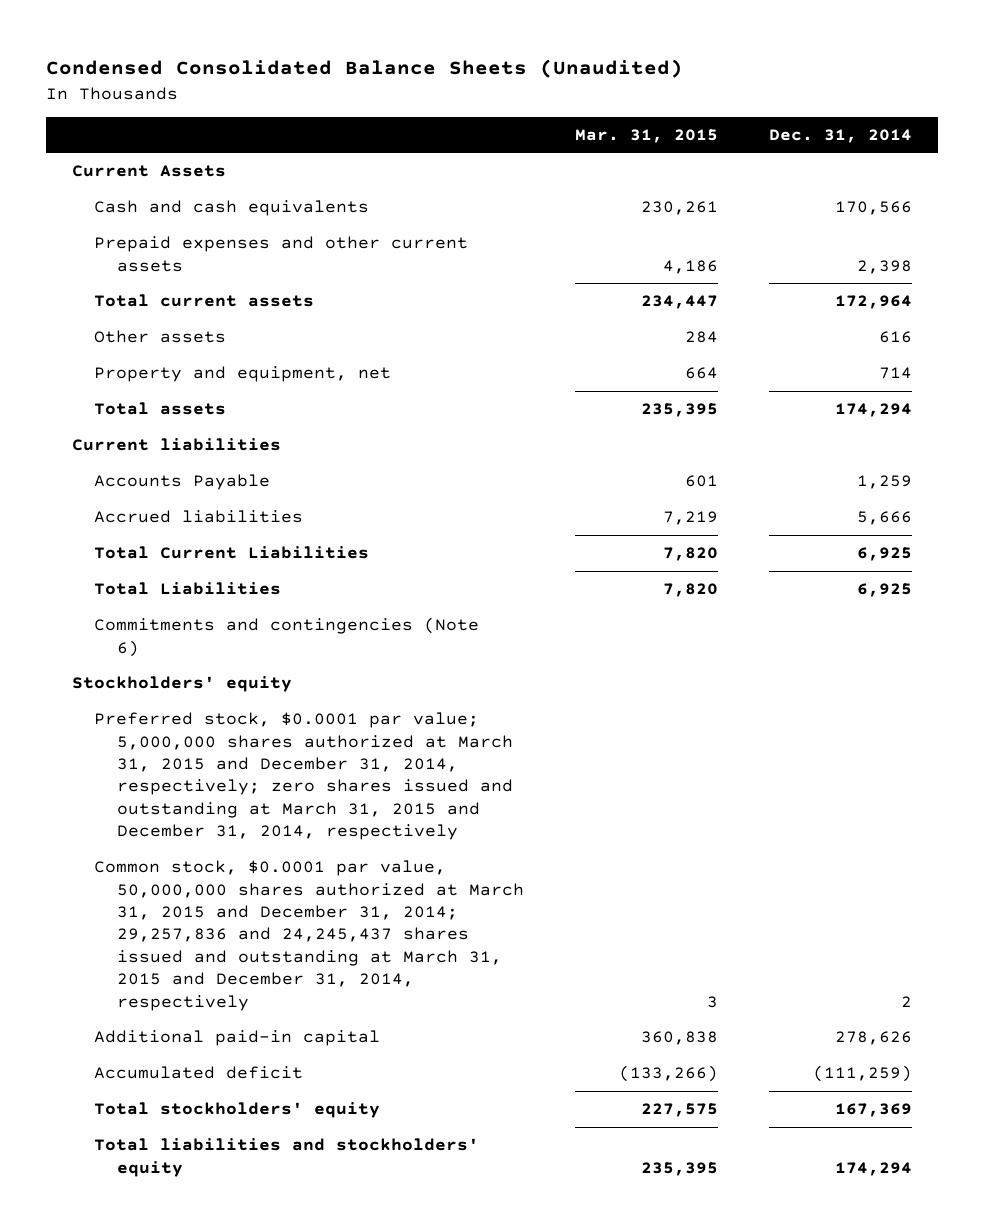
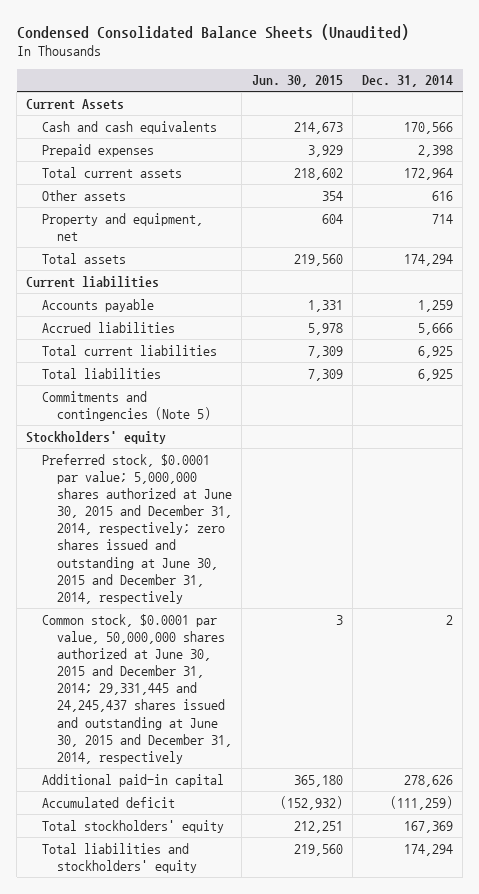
[575,128,719,143] Mar. 31, 2015 -> none
none -> [251,75,343,88] Jun. 30, 2015
[94,236,469,272] Prepaid expenses and other current assets -> [41,143,154,157] Prepaid expenses
[94,474,271,491] Accounts Payable -> [41,298,154,312] Accounts payable
[94,546,370,560] Total Current Liabilities -> [41,344,217,356] Total current liabilities
[94,582,282,596] Total Liabilities -> [41,367,161,379] Total liabilities
[94,617,480,657] Commitments and contingencies (Note 6) -> [41,390,212,421] Commitments and contingencies (Note 5)
[94,712,513,841] Preferred stock, $0.0001 par value; 5,000,000 shares authorized at March 31, 2015 and December 31, 2014, respectively; zero shares issued and outstanding at March 31, 2015 and December 31, 2014, respectively -> [41,453,233,605] Preferred stock, $0.0001 par value; 5,000,000 shares authorized at June 30, 2015 and December 31, 2014, respectively; zero shares issued and outstanding at June 30, 2015 and December 31, 2014, respectively
[94,860,524,1011] Common stock, $0.0001 par value, 50,000,000 shares authorized at March 31, 2015 and December 31, 2014; 29,257,836 and 24,245,437 shares issued and outstanding at March 31, 2015 and December 31, 2014, respectively -> [41,613,233,765] Common stock, $0.0001 par value, 50,000,000 shares authorized at June 30, 2015 and December 31, 2014; 29,331,445 and 24,245,437 shares issued and outstanding at June 30, 2015 and December 31, 2014, respectively

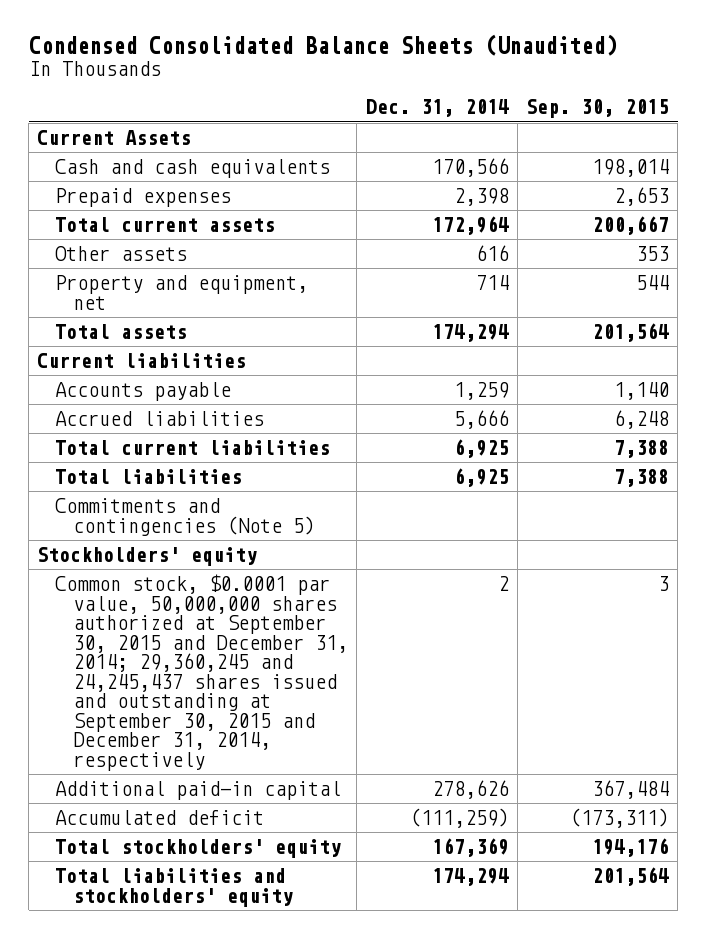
[251,75,343,88] Jun. 30, 2015 -> none
none -> [525,99,669,119] Sep. 30, 2015
[41,453,233,605] Preferred stock, $0.0001 par value; 5,000,000 shares authorized at June 30, 2015 and December 31, 2014, respectively; zero shares issued and outstanding at June 30, 2015 and December 31, 2014, respectively -> none
[41,613,233,765] Common stock, $0.0001 par value, 50,000,000 shares authorized at June 30, 2015 and December 31, 2014; 29,331,445 and 24,245,437 shares issued and outstanding at June 30, 2015 and December 31, 2014, respectively -> [55,574,349,771] Common stock, $0.0001 par value, 50,000,000 shares authorized at September 30, 2015 and December 31, 2014; 29,360,245 and 24,245,437 shares issued and outstanding at September 30, 2015 and December 31, 2014, respectively

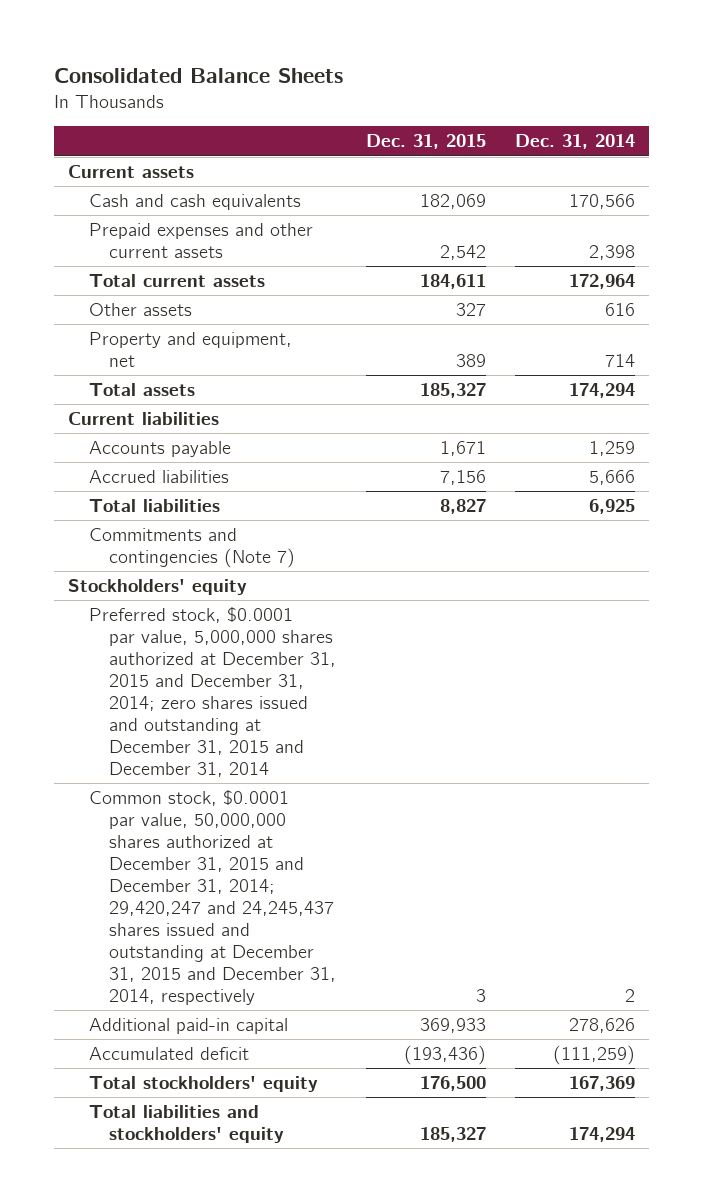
[28,33,617,56] Condensed Consolidated Balance Sheets (Unaudited) -> [53,67,343,83] Consolidated Balance Sheets
[525,99,669,119] Sep. 30, 2015 -> none
none -> [365,134,486,150] Dec. 31, 2015
[37,130,192,146] Current Assets -> [68,165,195,179] Current assets
[55,188,232,208] Prepaid expenses -> [88,223,313,259] Prepaid expenses and other current assets
[55,440,331,456] Total current liabilities -> none
[55,498,316,536] Commitments and contingencies (Note 5) -> [88,528,296,569] Commitments and contingencies (Note 7)
none -> [88,607,337,777] Preferred stock, $0.0001 par value, 5,000,000 shares authorized at December 31, 2015 and December 31, 2014; zero shares issued and outstanding at December 31, 2015 and December 31, 2014
[55,574,349,771] Common stock, $0.0001 par value, 50,000,000 shares authorized at September 30, 2015 and December 31, 2014; 29,360,245 and 24,245,437 shares issued and outstanding at September 30, 2015 and December 31, 2014, respectively -> [88,790,337,1005] Common stock, $0.0001 par value, 50,000,000 shares authorized at December 31, 2015 and December 31, 2014; 29,420,247 and 24,245,437 shares issued and outstanding at December 31, 2015 and December 31, 2014, respectively

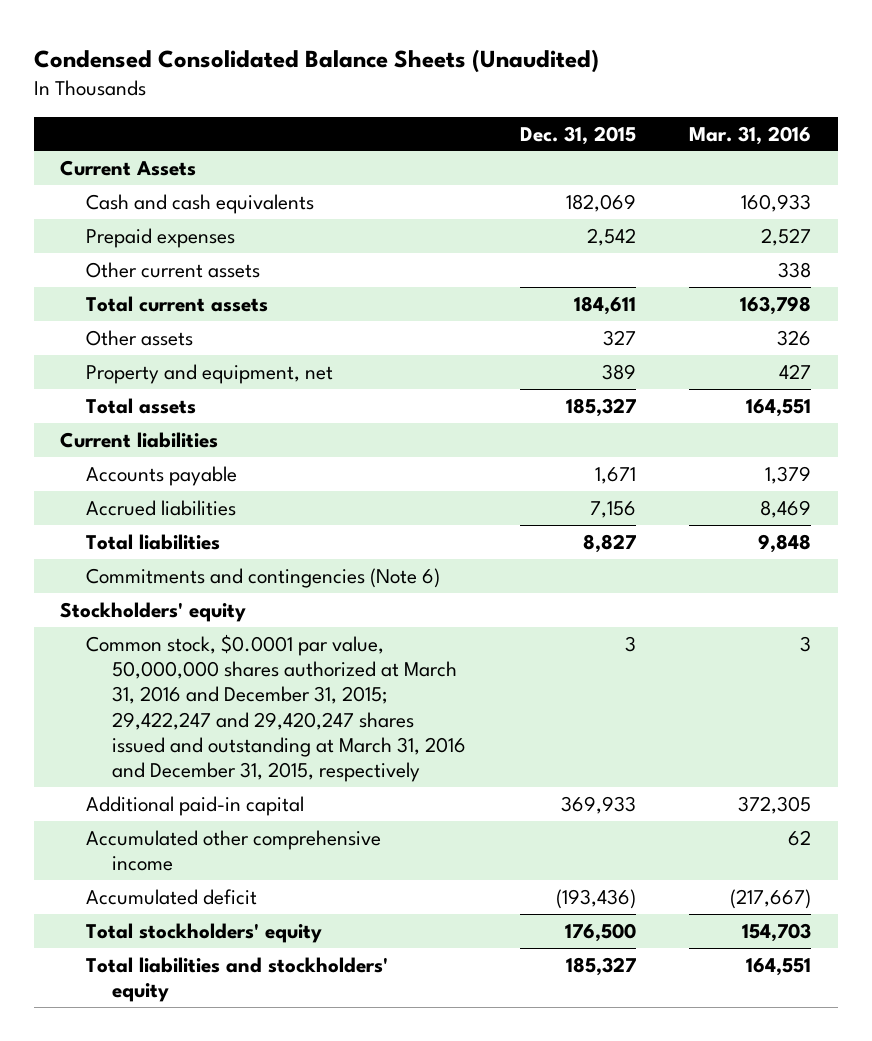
[53,67,343,83] Consolidated Balance Sheets -> [33,48,599,73] Condensed Consolidated Balance Sheets (Unaudited)
[514,134,635,150] Dec. 31, 2014 -> none
none -> [689,125,812,145] Mar. 31, 2016
[68,165,195,179] Current assets -> [60,159,197,176] Current Assets
[88,223,313,259] Prepaid expenses and other current assets -> [86,227,236,248] Prepaid expenses
none -> [86,261,261,278] Other current assets
[88,528,296,569] Commitments and contingencies (Note 7) -> [86,567,441,588] Commitments and contingencies (Note 6)
[88,607,337,777] Preferred stock, $0.0001 par value, 5,000,000 shares authorized at December 31, 2015 and December 31, 2014; zero shares issued and outstanding at December 31, 2015 and December 31, 2014 -> none
[88,790,337,1005] Common stock, $0.0001 par value, 50,000,000 shares authorized at December 31, 2015 and December 31, 2014; 29,420,247 and 24,245,437 shares issued and outstanding at December 31, 2015 and December 31, 2014, respectively -> [86,633,467,783] Common stock, $0.0001 par value, 50,000,000 shares authorized at March 31, 2016 and December 31, 2015; 29,422,247 and 29,420,247 shares issued and outstanding at March 31, 2016 and December 31, 2015, respectively
none -> [86,829,382,872] Accumulated other comprehensive income

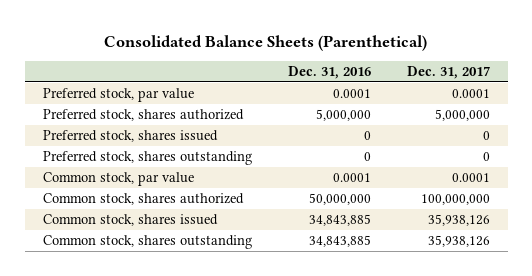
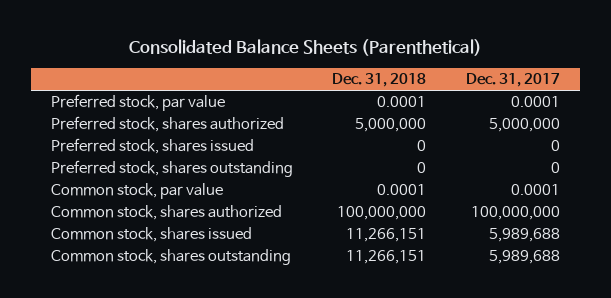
[287,66,371,80] Dec. 31, 2016 -> none
none -> [332,73,427,88] Dec. 31, 2018
[427,213,490,226] 35,938,126 -> [488,228,560,243] 5,989,688
[427,234,490,247] 35,938,126 -> [488,250,560,265] 5,989,688

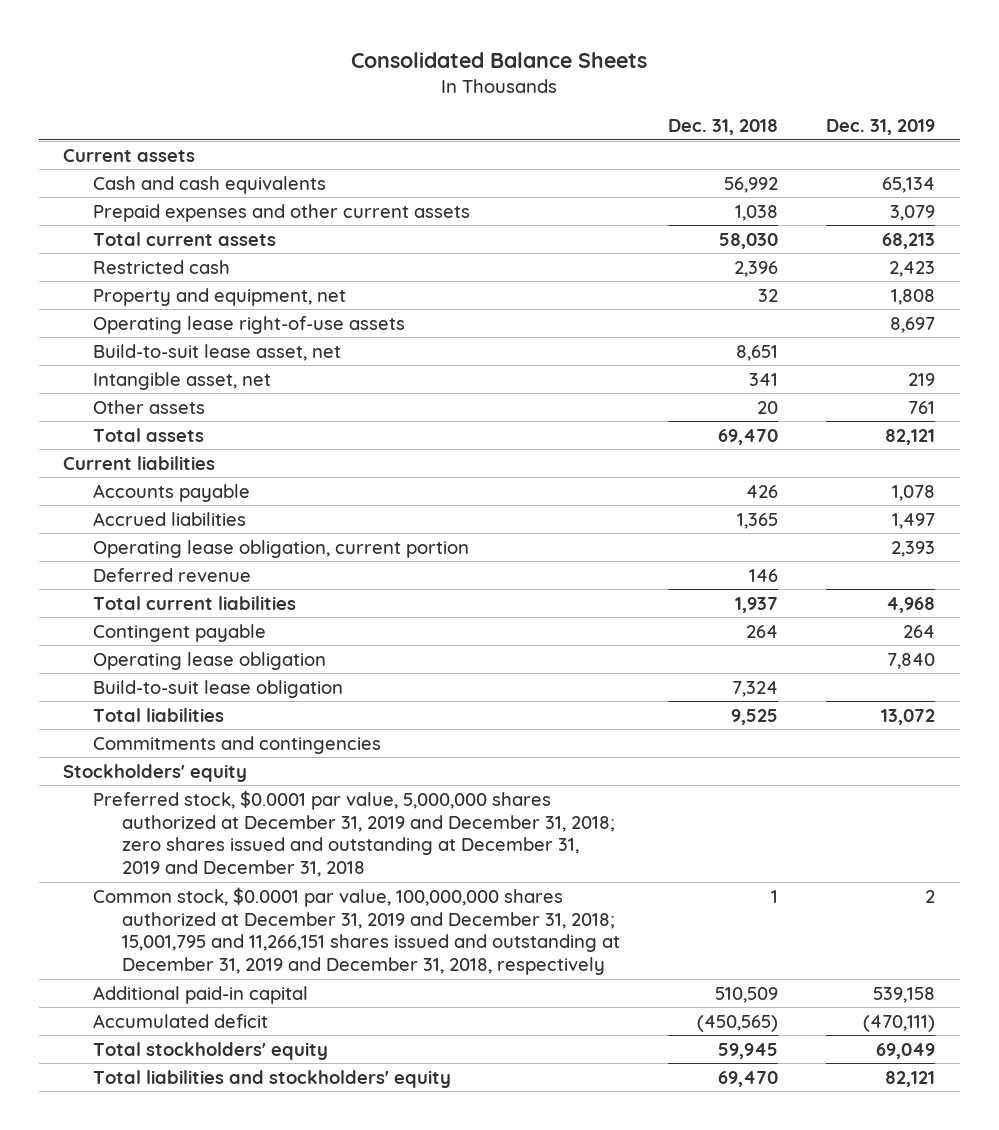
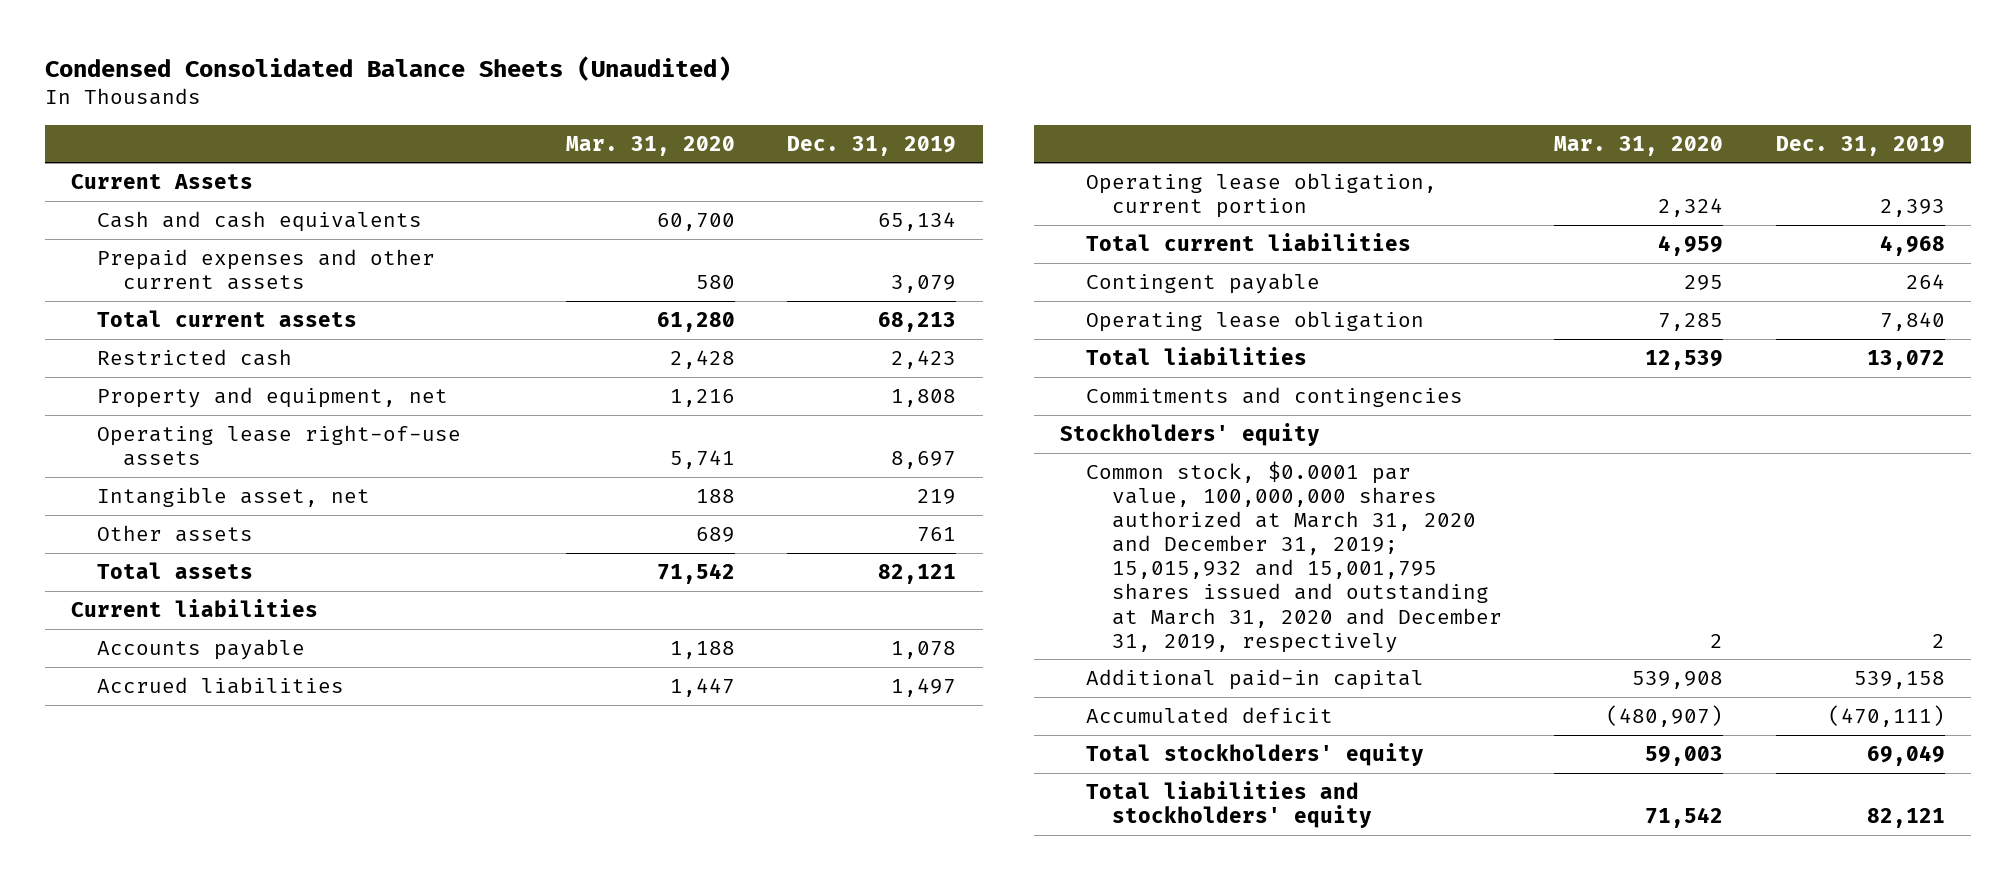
[351,52,648,69] Consolidated Balance Sheets -> [45,55,732,81] Condensed Consolidated Balance Sheets (Unaudited)
[667,119,778,136] Dec. 31, 2018 -> none
none -> [565,135,735,156] Mar. 31, 2020
[63,148,196,162] Current assets -> [71,174,254,190] Current Assets
[92,343,341,361] Build-to-suit lease asset, net -> none
[92,567,251,582] Deferred revenue -> none
[92,679,343,698] Build-to-suit lease obligation -> none
[92,789,615,878] Preferred stock, $0.0001 par value, 5,000,000 shares authorized at December 31, 2019 and December 31, 2018; zero shares issued and outstanding at December 31, 2019 and December 31, 2018 -> none
[92,886,620,976] Common stock, $0.0001 par value, 100,000,000 shares authorized at December 31, 2019 and December 31, 2018; 15,001,795 and 11,266,151 shares issued and outstanding at December 31, 2019 and December 31, 2018, respectively -> [1085,461,1502,653] Common stock, $0.0001 par value, 100,000,000 shares authorized at March 31, 2020 and December 31, 2019; 15,015,932 and 15,001,795 shares issued and outstanding at March 31, 2020 and December 31, 2019, respectively

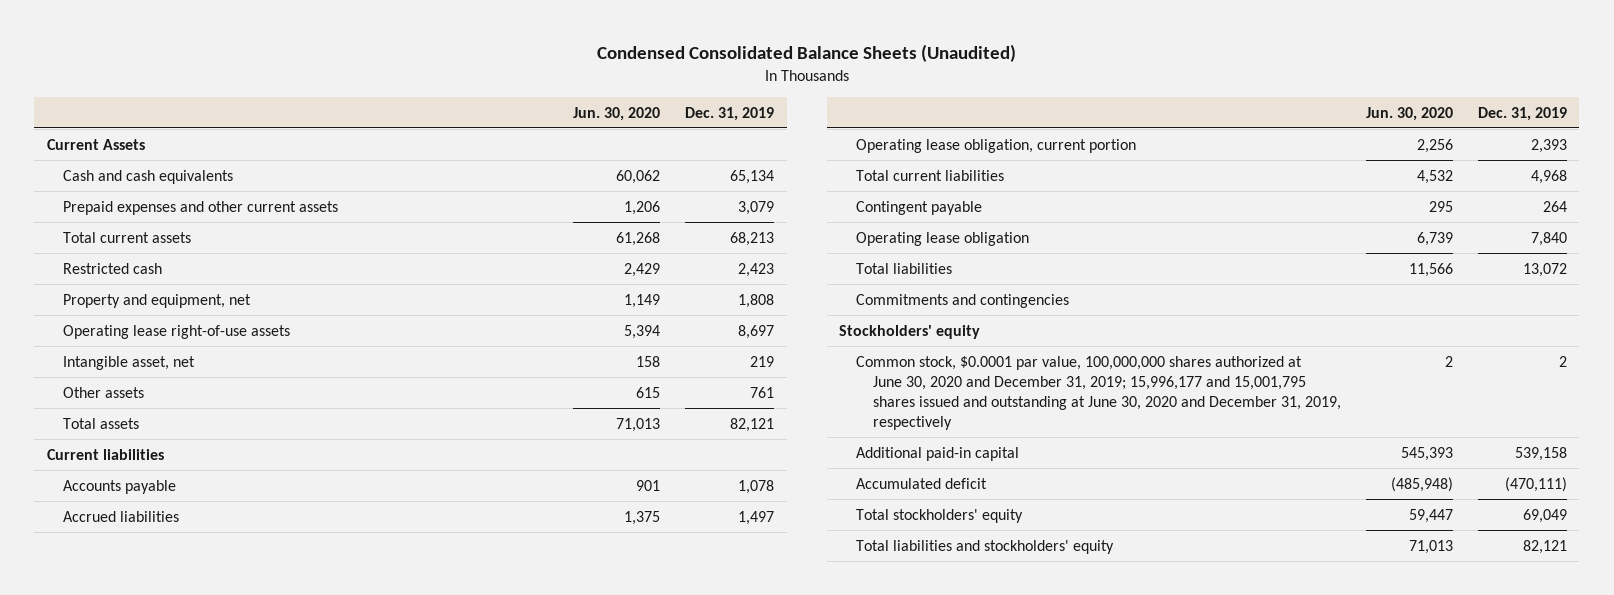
[565,135,735,156] Mar. 31, 2020 -> none
none -> [573,106,661,121] Jun. 30, 2020
[1085,461,1502,653] Common stock, $0.0001 par value, 100,000,000 shares authorized at March 31, 2020 and December 31, 2019; 15,015,932 and 15,001,795 shares issued and outstanding at March 31, 2020 and December 31, 2019, respectively -> [856,355,1341,430] Common stock, $0.0001 par value, 100,000,000 shares authorized at June 30, 2020 and December 31, 2019; 15,996,177 and 15,001,795 shares issued and outstanding at June 30, 2020 and December 31, 2019, respectively

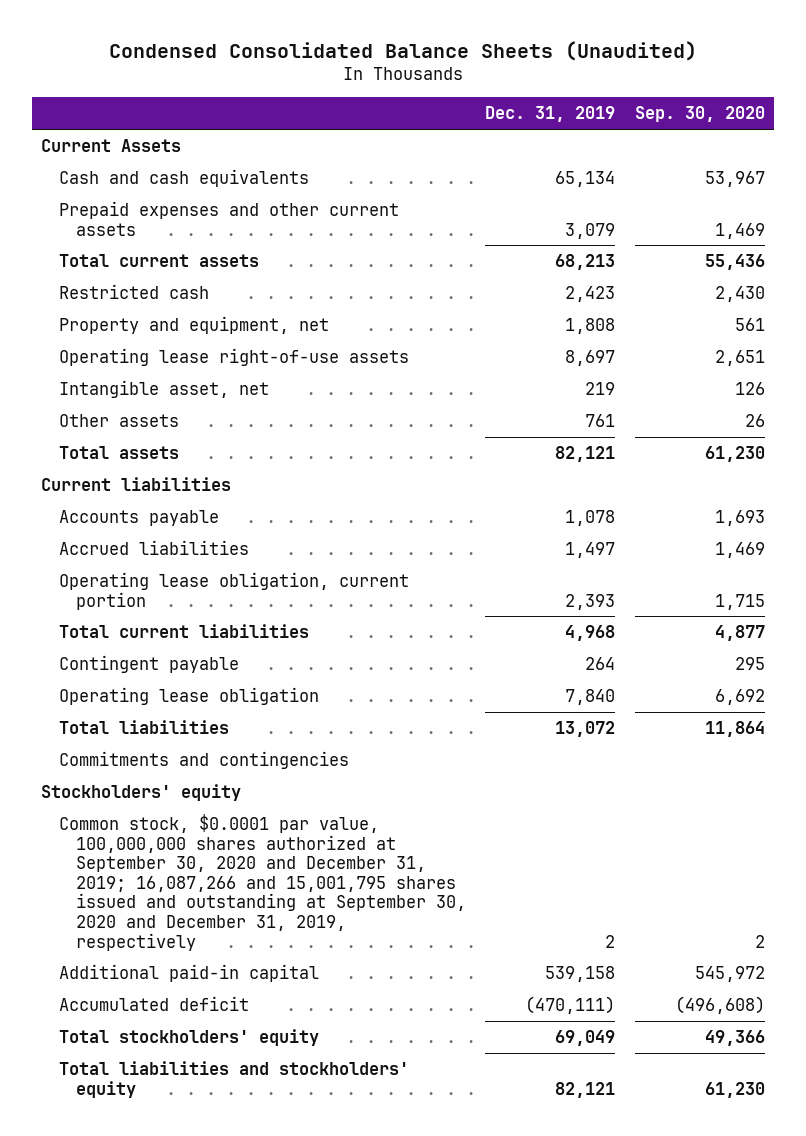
[573,106,661,121] Jun. 30, 2020 -> none
none -> [634,106,765,123] Sep. 30, 2020
[856,355,1341,430] Common stock, $0.0001 par value, 100,000,000 shares authorized at June 30, 2020 and December 31, 2019; 15,996,177 and 15,001,795 shares issued and outstanding at June 30, 2020 and December 31, 2019, respectively -> [58,814,467,951] Common stock, $0.0001 par value, 100,000,000 shares authorized at September 30, 2020 and December 31, 2019; 16,087,266 and 15,001,795 shares issued and outstanding at September 30, 2020 and December 31, 2019, respectively

